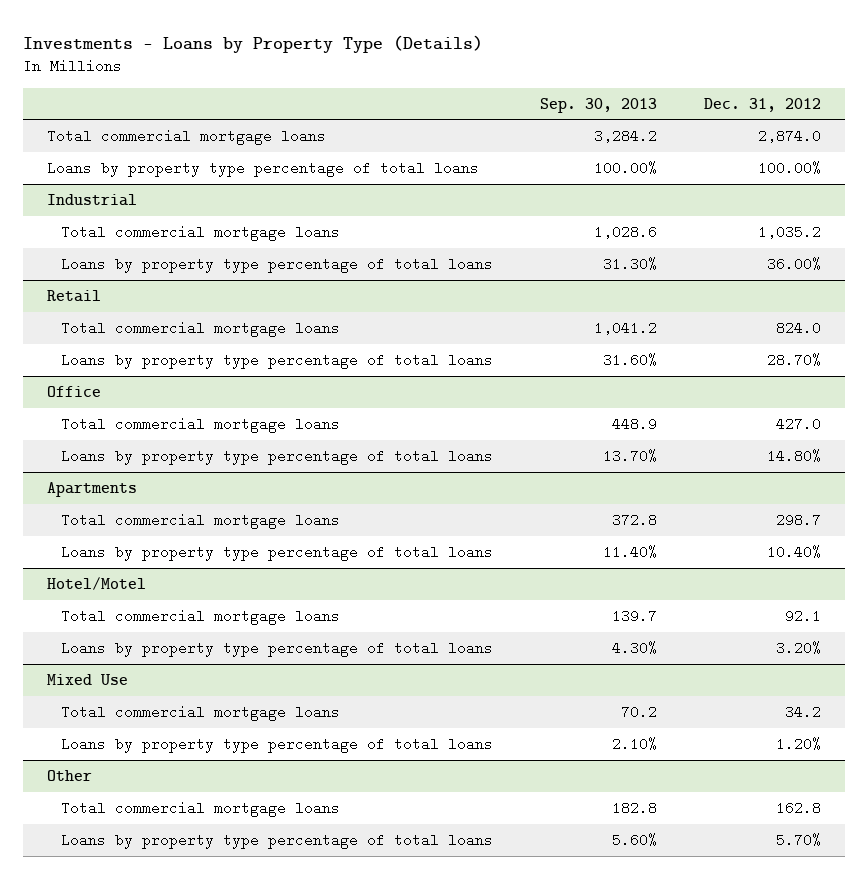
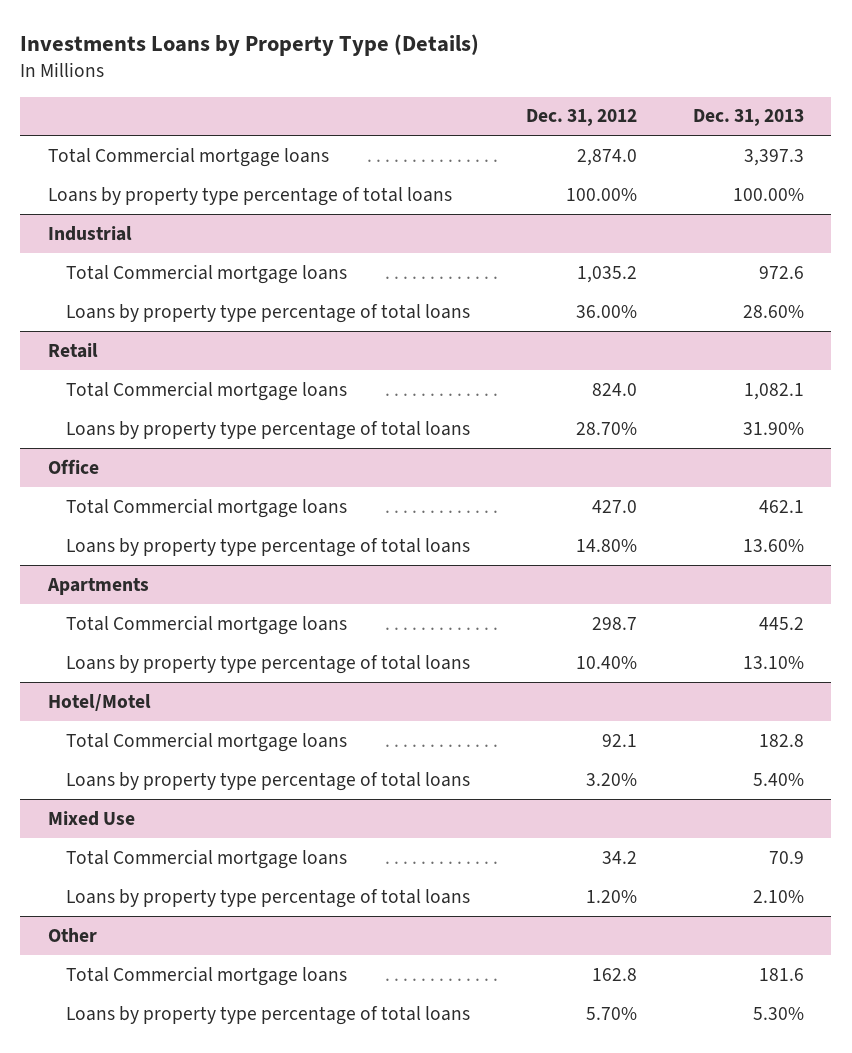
[23,34,484,53] Investments - Loans by Property Type (Details) -> [20,33,480,56] Investments Loans by Property Type (Details)
[539,97,657,113] Sep. 30, 2013 -> none
none -> [692,109,804,127] Dec. 31, 2013
[46,128,326,145] Total commercial mortgage loans -> [47,146,329,167] Total Commercial mortgage loans
[60,224,340,241] Total commercial mortgage loans -> [66,263,348,284] Total Commercial mortgage loans
[60,320,340,337] Total commercial mortgage loans -> [66,380,348,401] Total Commercial mortgage loans
[60,416,340,433] Total commercial mortgage loans -> [66,497,348,518] Total Commercial mortgage loans
[60,512,340,529] Total commercial mortgage loans -> [66,614,348,635] Total Commercial mortgage loans
[60,608,340,625] Total commercial mortgage loans -> [66,731,348,752] Total Commercial mortgage loans
[60,704,340,721] Total commercial mortgage loans -> [66,848,348,869] Total Commercial mortgage loans
[60,800,340,817] Total commercial mortgage loans -> [66,965,348,986] Total Commercial mortgage loans

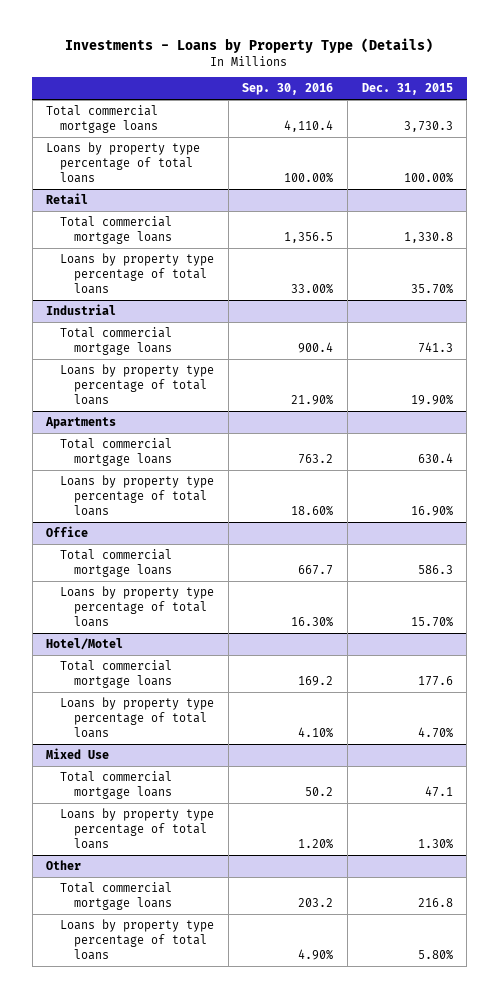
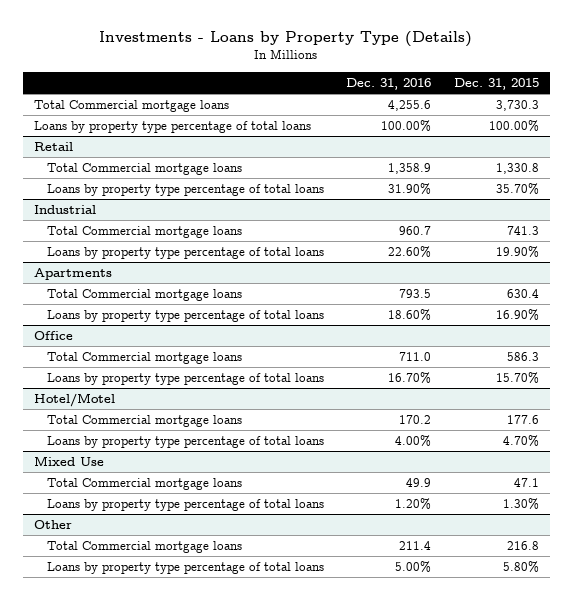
[242,83,334,96] Sep. 30, 2016 -> none
none -> [346,77,432,90] Dec. 31, 2016
[46,105,159,133] Total commercial mortgage loans -> [33,100,229,113] Total Commercial mortgage loans
[59,216,172,244] Total commercial mortgage loans -> [47,163,243,176] Total Commercial mortgage loans
[59,327,172,355] Total commercial mortgage loans -> [47,226,243,239] Total Commercial mortgage loans
[59,438,172,466] Total commercial mortgage loans -> [47,289,243,302] Total Commercial mortgage loans
[59,549,172,577] Total commercial mortgage loans -> [47,352,243,365] Total Commercial mortgage loans
[59,660,172,688] Total commercial mortgage loans -> [47,415,243,428] Total Commercial mortgage loans
[59,771,172,799] Total commercial mortgage loans -> [47,478,243,491] Total Commercial mortgage loans
[59,882,172,910] Total commercial mortgage loans -> [47,541,243,554] Total Commercial mortgage loans

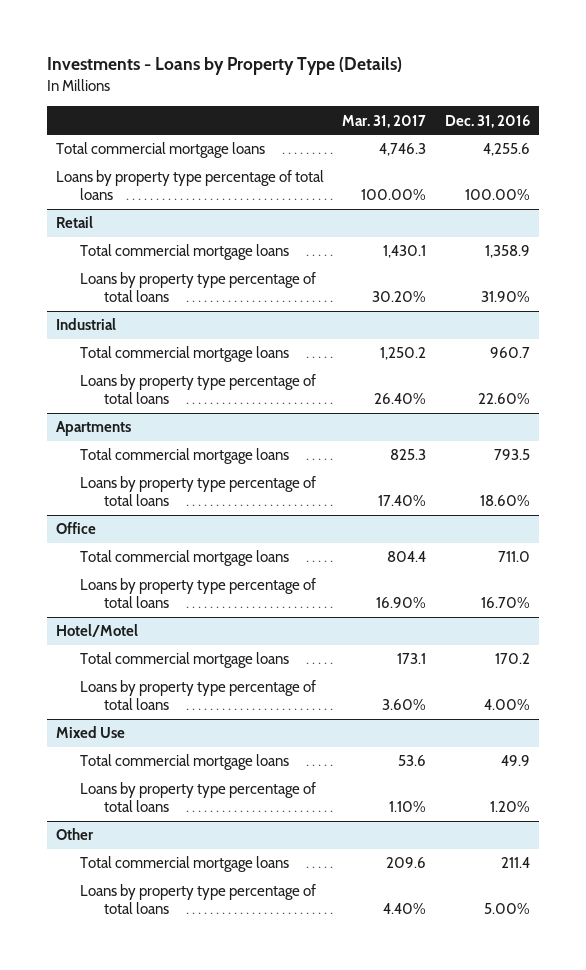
[453,77,539,90] Dec. 31, 2015 -> none
none -> [342,114,427,128] Mar. 31, 2017
[33,100,229,113] Total Commercial mortgage loans -> [56,142,266,159] Total commercial mortgage loans
[47,163,243,176] Total Commercial mortgage loans -> [80,244,290,261] Total commercial mortgage loans
[47,226,243,239] Total Commercial mortgage loans -> [80,346,290,363] Total commercial mortgage loans
[47,289,243,302] Total Commercial mortgage loans -> [80,448,290,465] Total commercial mortgage loans
[47,352,243,365] Total Commercial mortgage loans -> [80,550,290,567] Total commercial mortgage loans
[47,415,243,428] Total Commercial mortgage loans -> [80,652,290,669] Total commercial mortgage loans
[47,478,243,491] Total Commercial mortgage loans -> [80,754,290,771] Total commercial mortgage loans
[47,541,243,554] Total Commercial mortgage loans -> [80,856,290,873] Total commercial mortgage loans

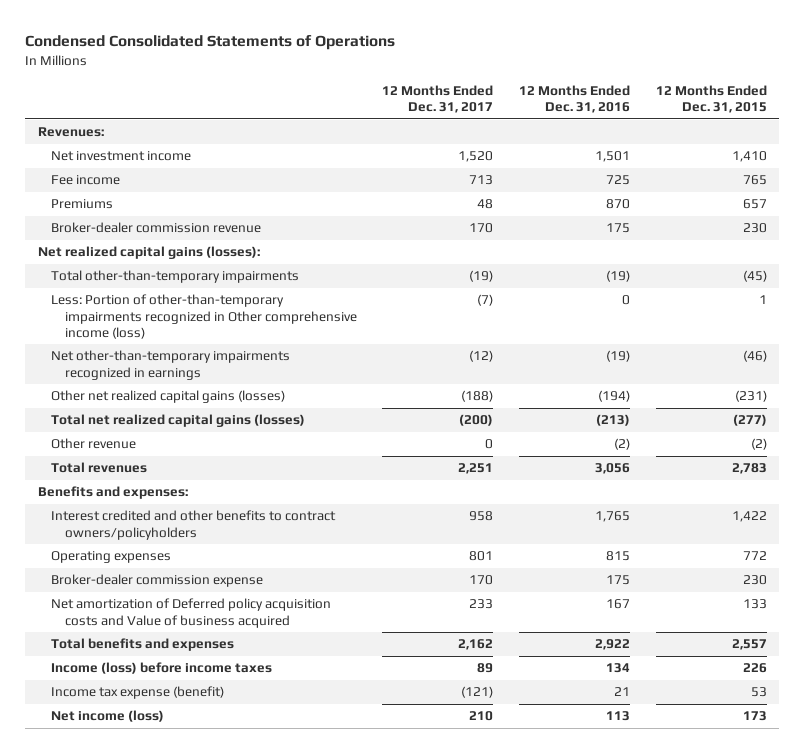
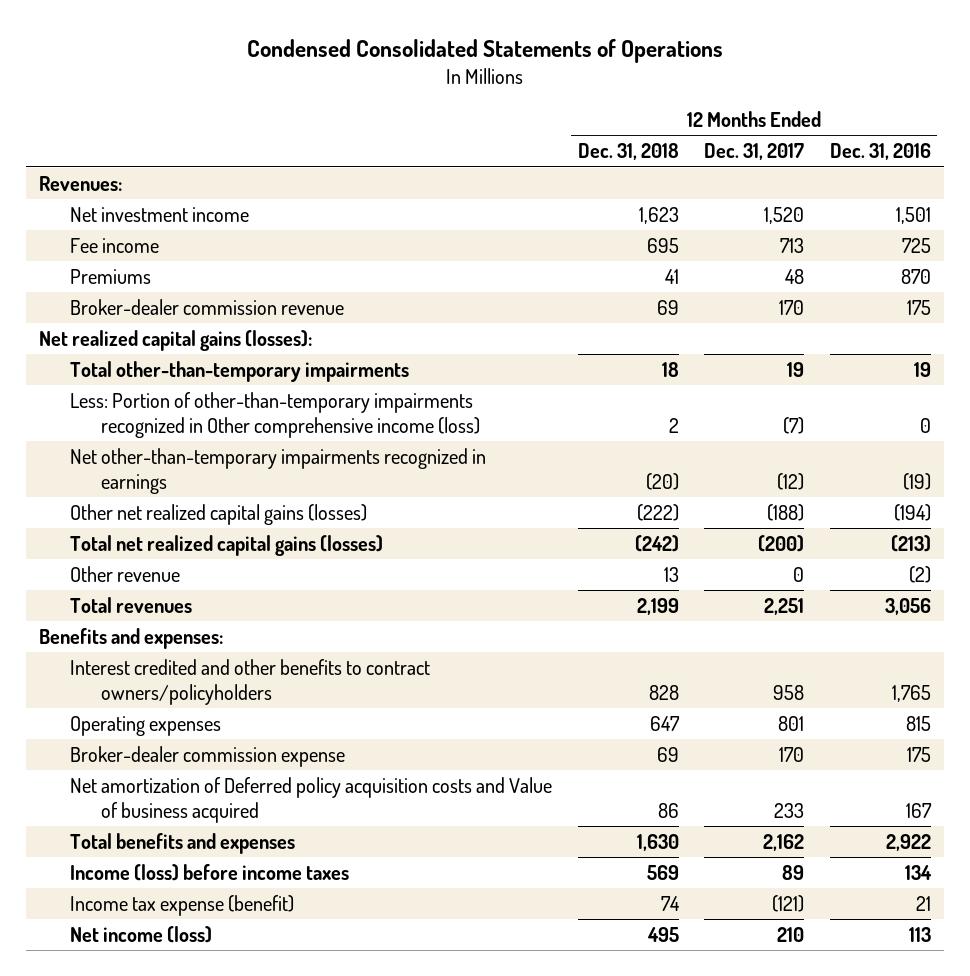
[655,84,767,113] 12 Months Ended Dec. 31, 2015 -> none
none -> [577,143,679,161] Dec. 31, 2018
[469,270,494,283] (19) -> [787,361,805,377] 19
[605,270,630,283] (19) -> [914,361,932,377] 19

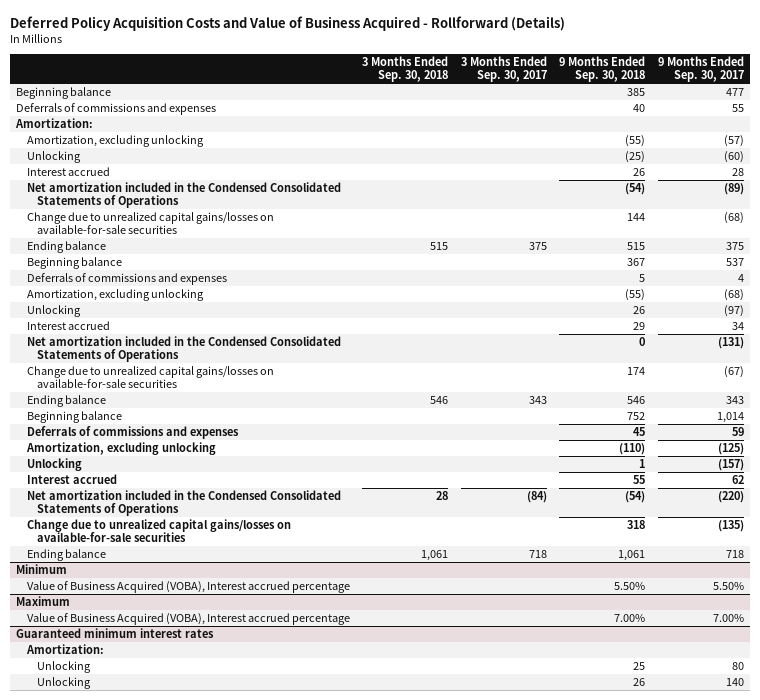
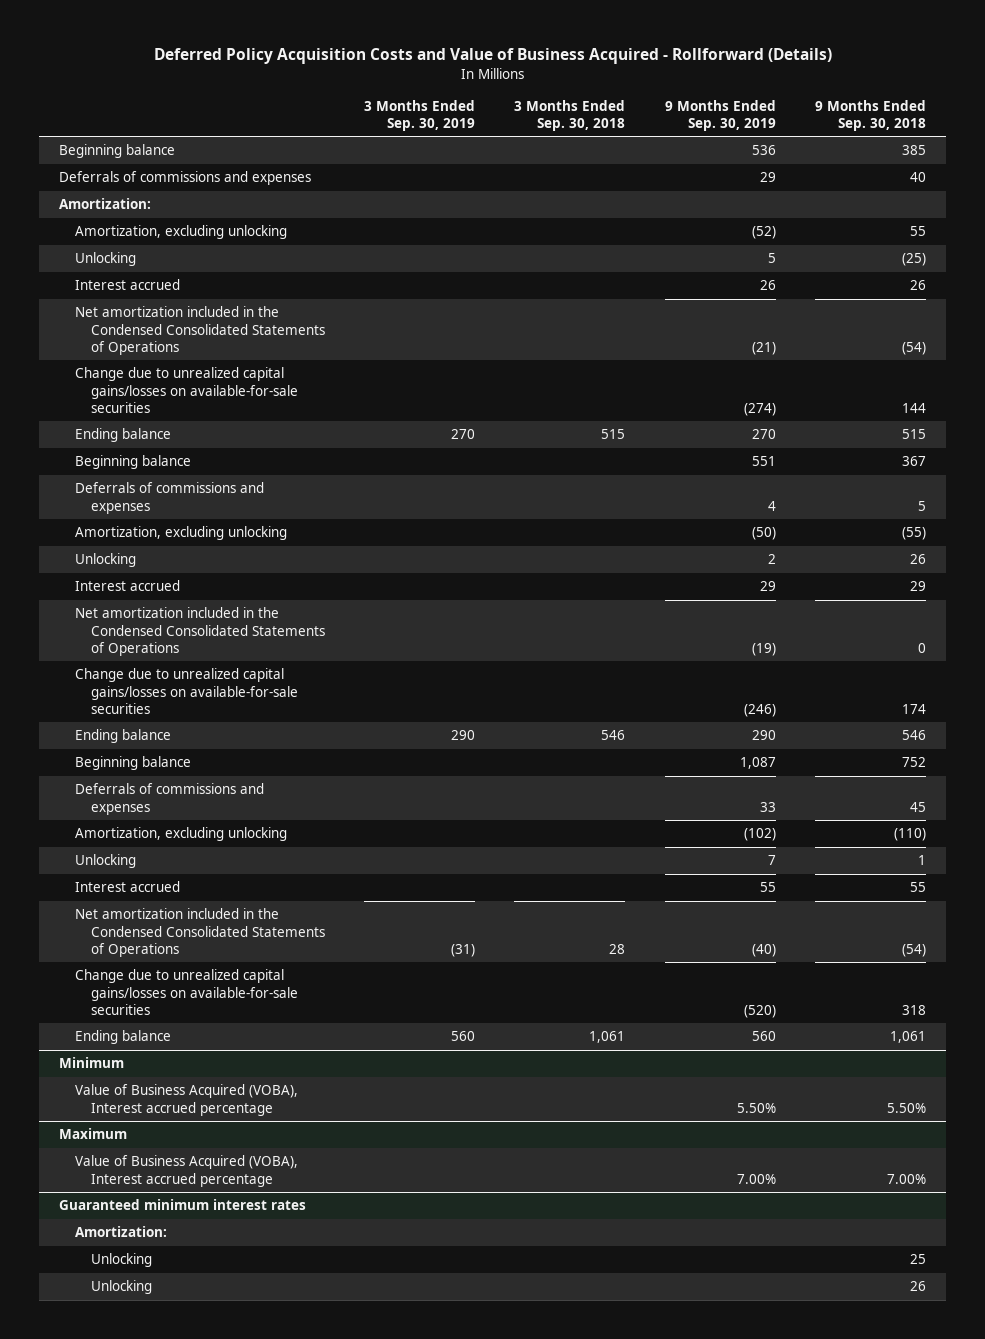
[460,56,547,83] 3 Months Ended Sep. 30, 2017 -> none
[657,56,744,83] 9 Months Ended Sep. 30, 2017 -> none
none -> [364,99,476,131] 3 Months Ended Sep. 30, 2019
none -> [664,99,776,131] 9 Months Ended Sep. 30, 2019
[625,135,646,148] (55) -> [910,226,927,237] 55

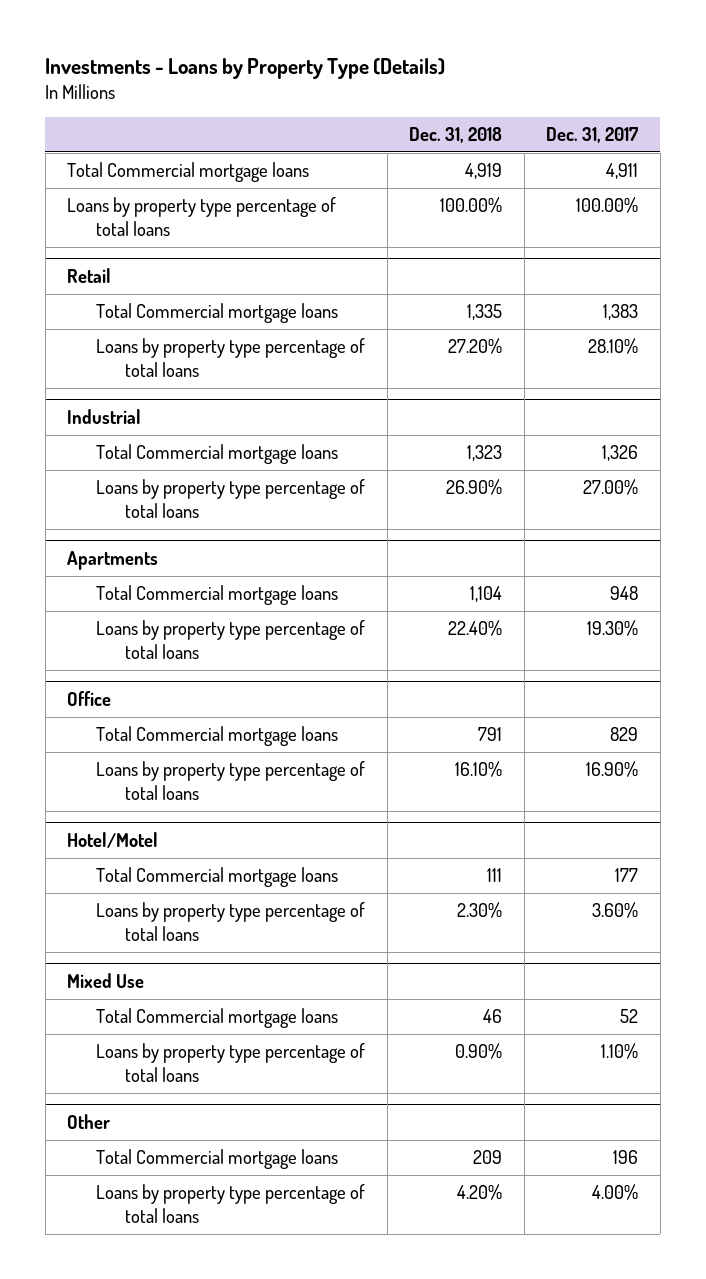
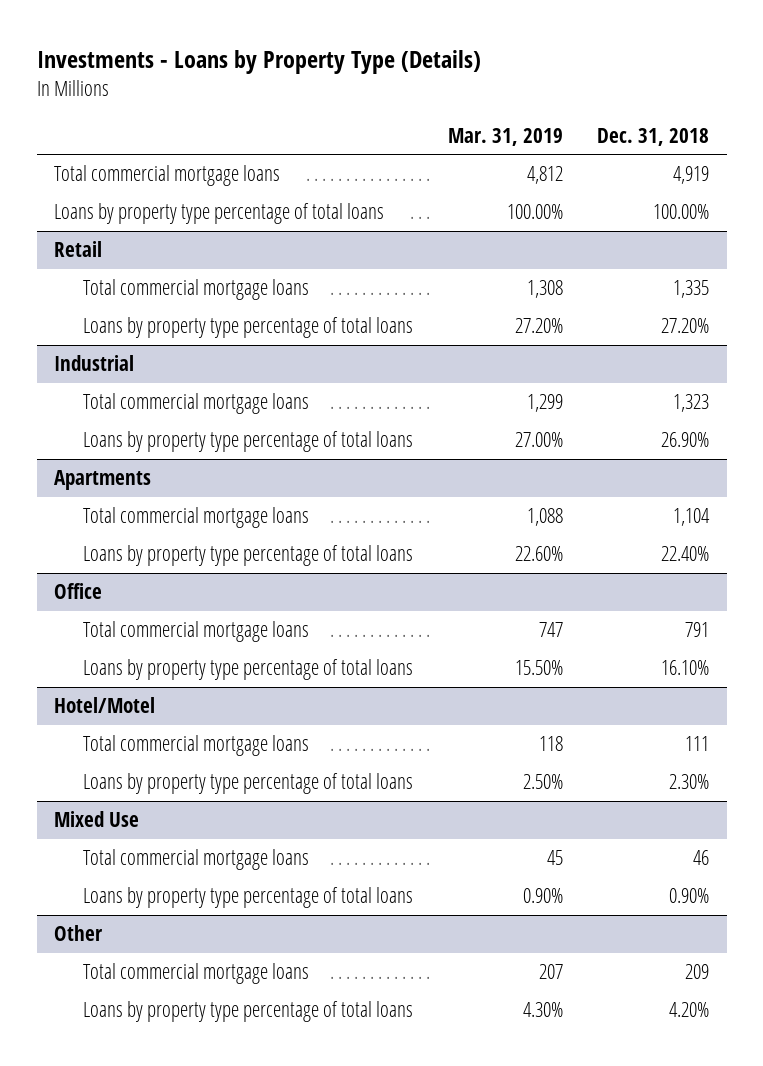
[546,127,639,144] Dec. 31, 2017 -> none
none -> [447,127,563,146] Mar. 31, 2019
[67,162,310,183] Total Commercial mortgage loans -> [53,165,280,187] Total commercial mortgage loans
[96,303,339,324] Total Commercial mortgage loans -> [83,279,310,301] Total commercial mortgage loans
[96,444,339,465] Total Commercial mortgage loans -> [83,393,310,415] Total commercial mortgage loans
[96,585,339,606] Total Commercial mortgage loans -> [83,507,310,529] Total commercial mortgage loans
[96,726,339,747] Total Commercial mortgage loans -> [83,621,310,643] Total commercial mortgage loans
[96,867,339,888] Total Commercial mortgage loans -> [83,735,310,757] Total commercial mortgage loans
[96,1008,339,1029] Total Commercial mortgage loans -> [83,849,310,871] Total commercial mortgage loans
[96,1149,339,1170] Total Commercial mortgage loans -> [83,963,310,985] Total commercial mortgage loans

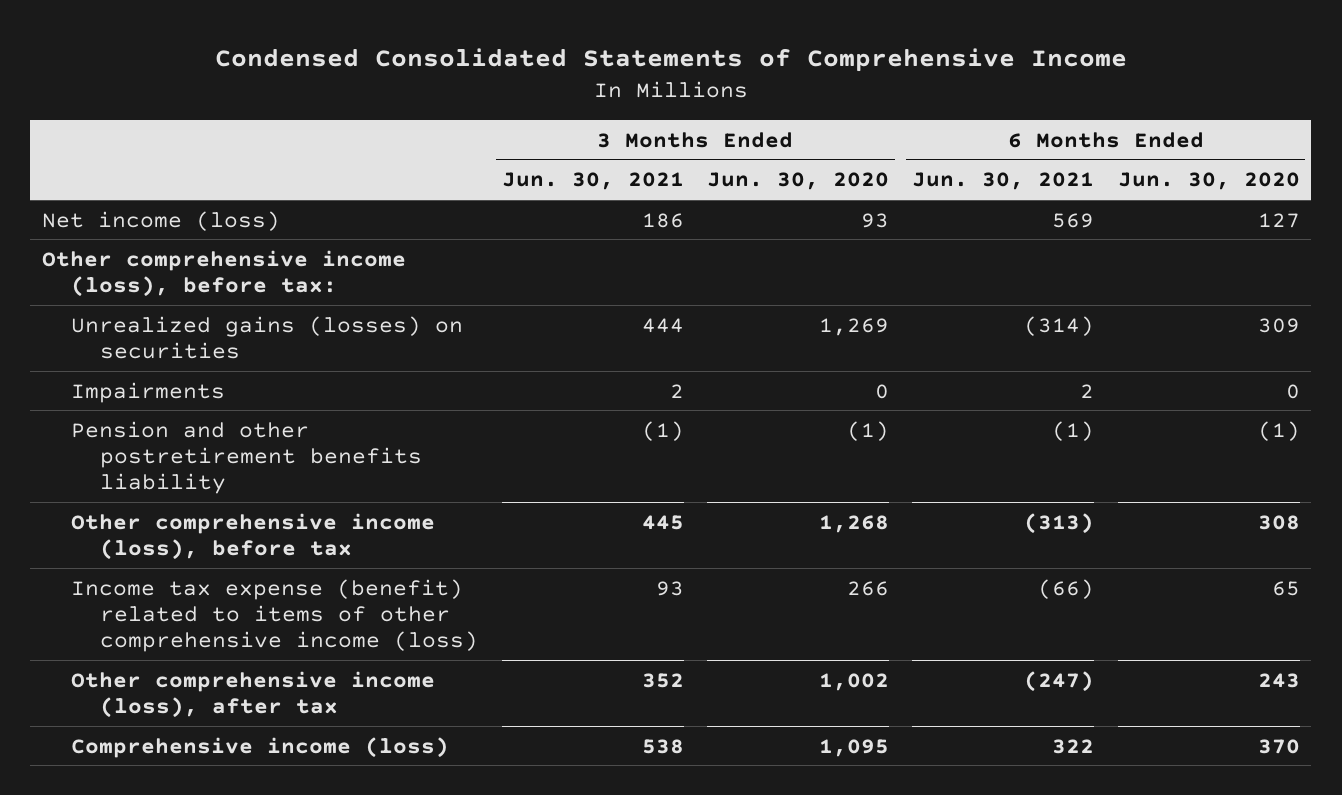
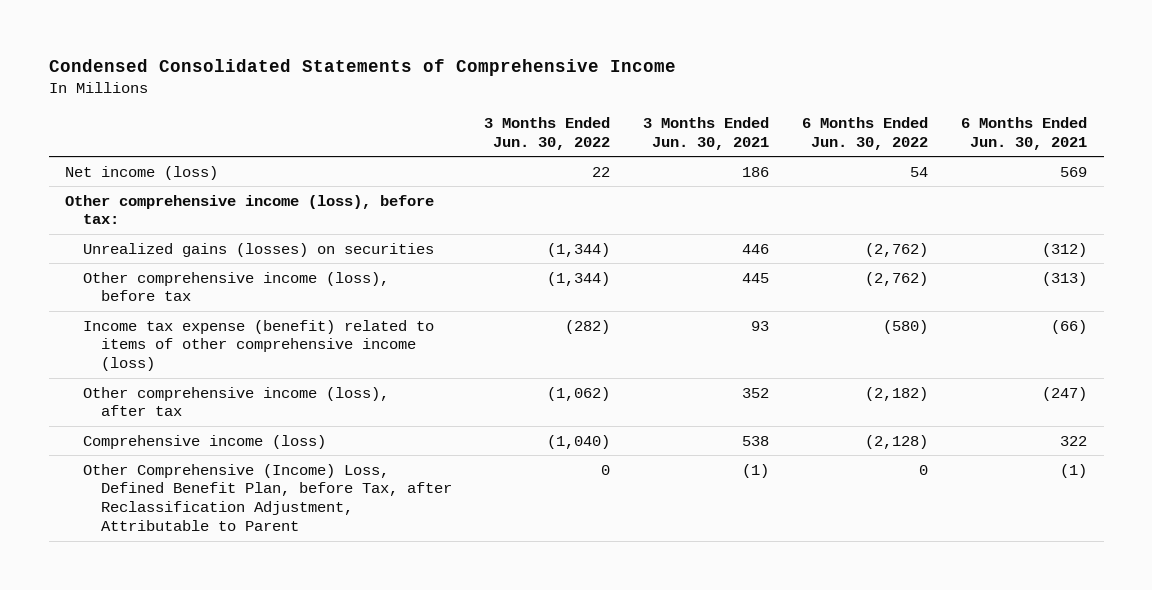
[707,172,890,191] Jun. 30, 2020 -> none
[1117,172,1300,191] Jun. 30, 2020 -> none
none -> [484,116,611,150] 3 Months Ended Jun. 30, 2022
none -> [802,116,929,150] 6 Months Ended Jun. 30, 2022
[71,381,226,403] Impairments -> none
[71,420,423,495] Pension and other postretirement benefits liability -> none
[641,317,684,333] 444 -> [742,243,770,254] 446
[1024,315,1095,336] (314) -> [1042,242,1088,257] (312)
none -> [82,463,452,531] Other Comprehensive (Income) Loss, Defined Benefit Plan, before Tax, after Reclassification Adjustment, Attributable to Parent

